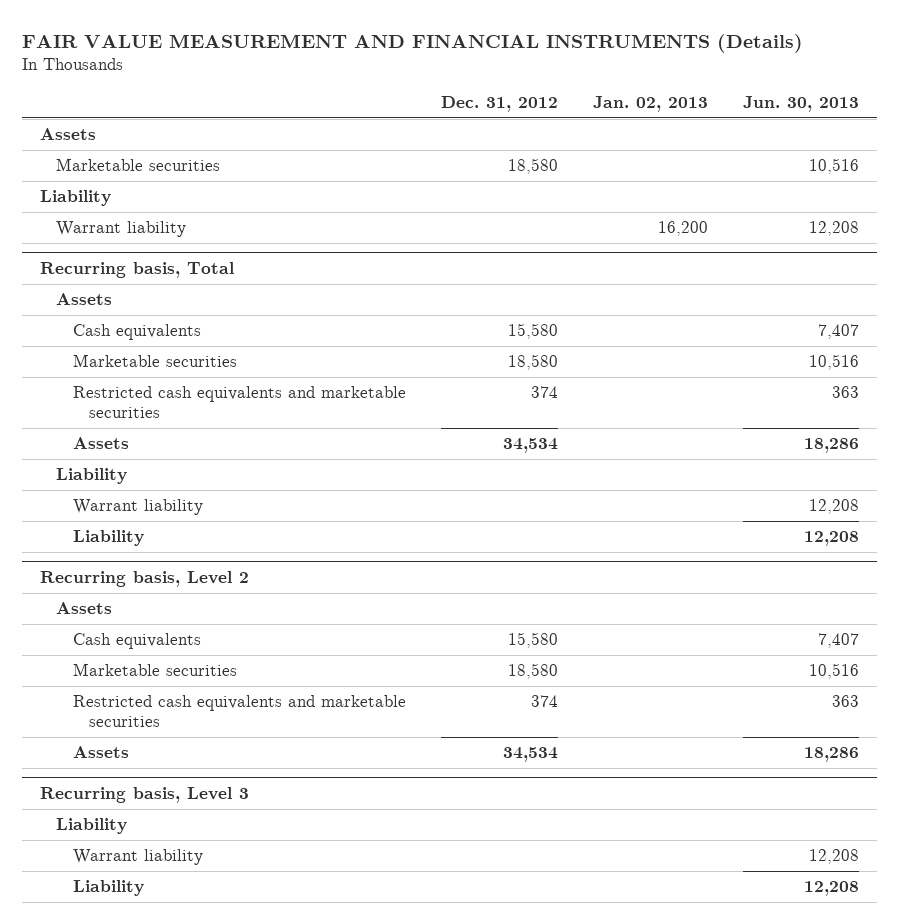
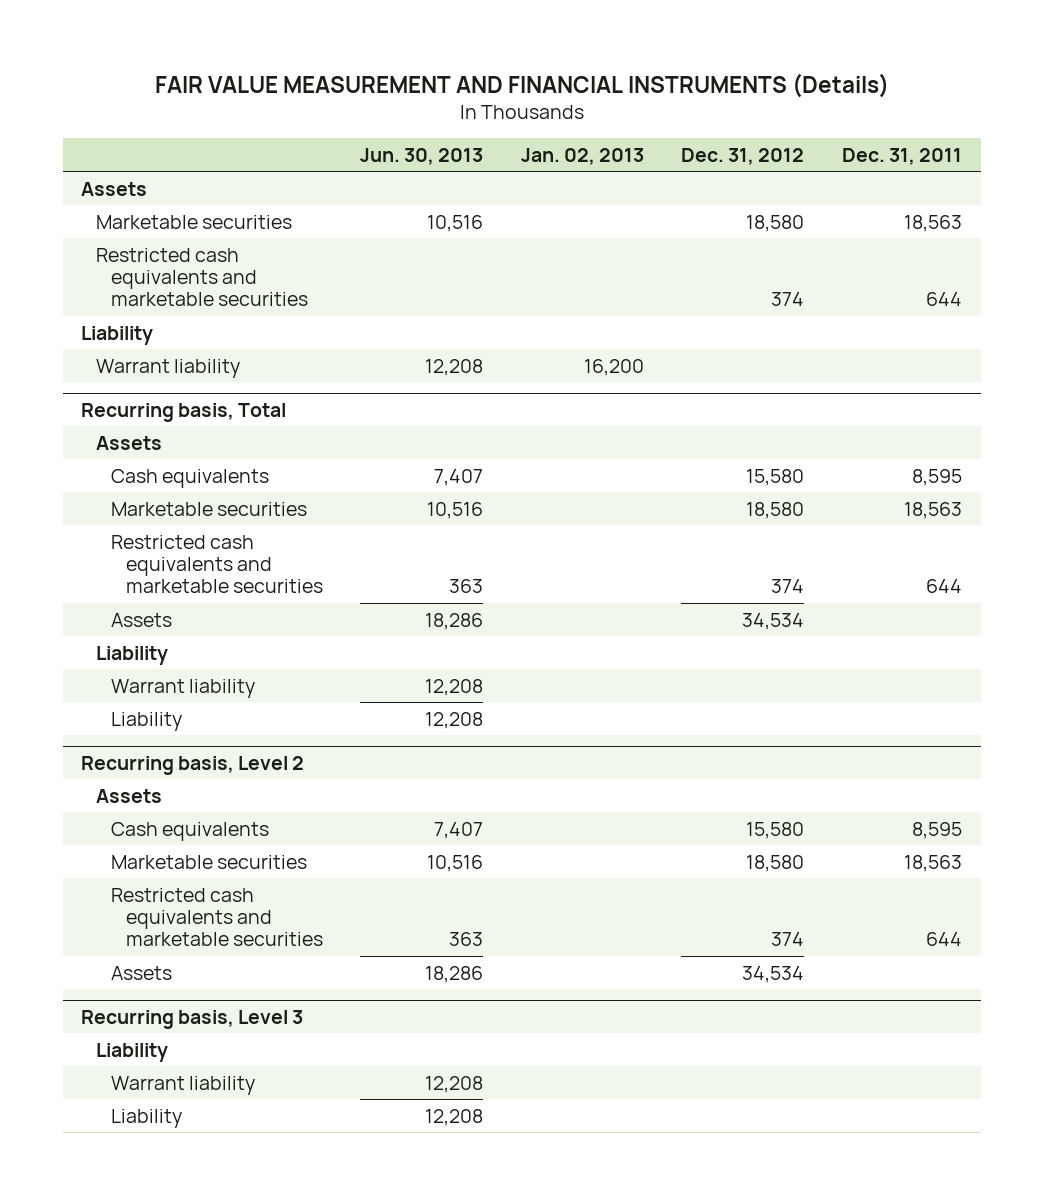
none -> [841,147,962,165] Dec. 31, 2011
none -> [96,247,308,307] Restricted cash equivalents and marketable securities

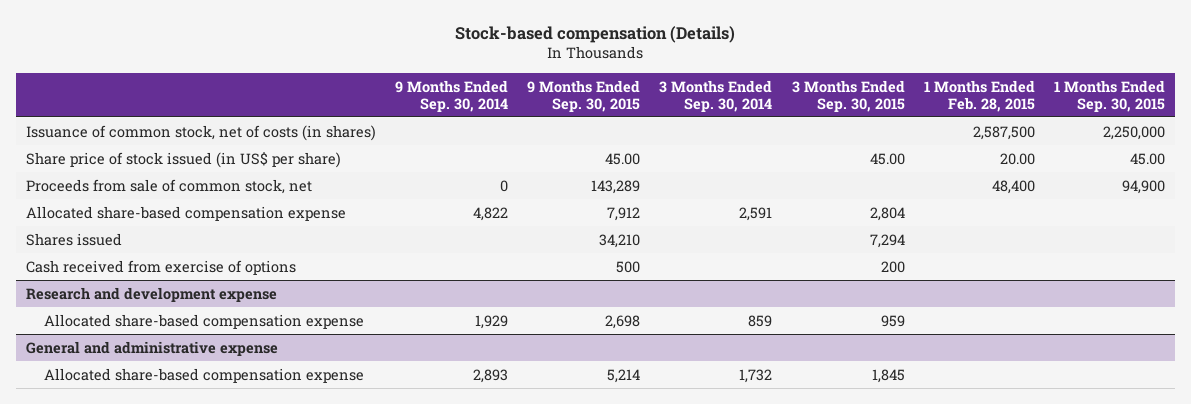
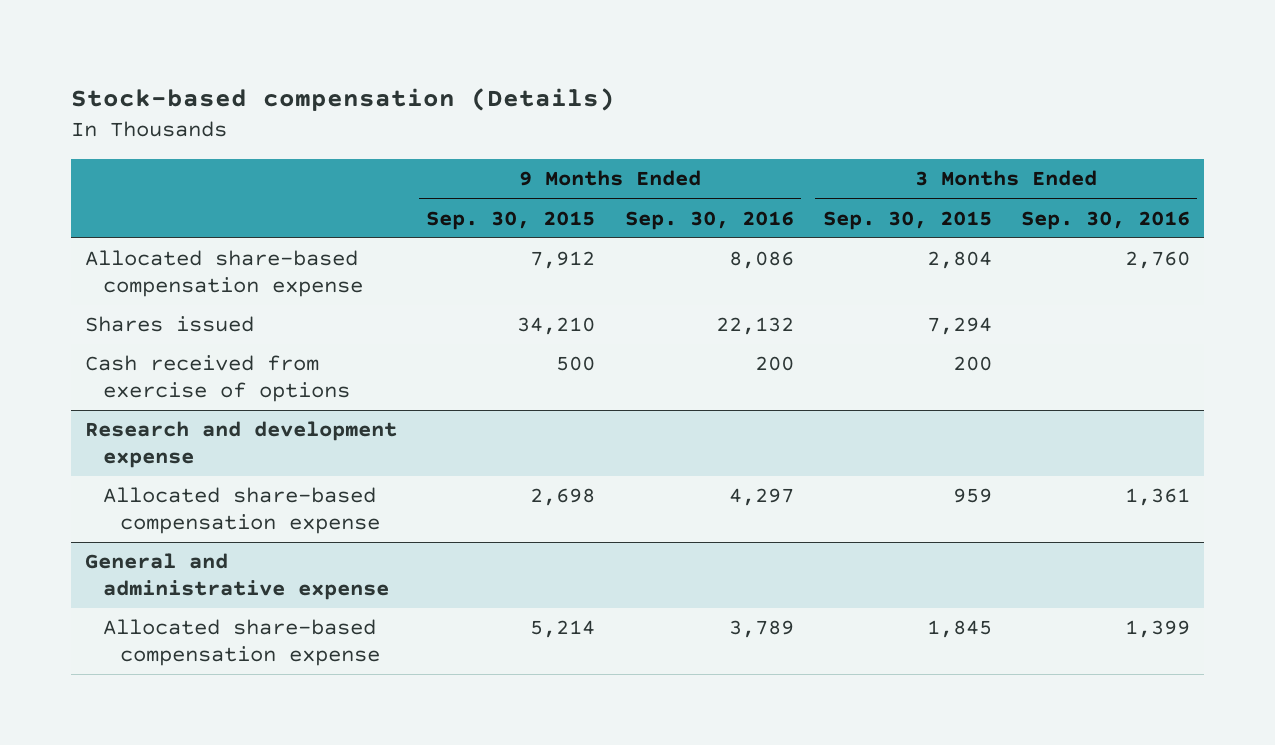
[395,79,509,112] 9 Months Ended Sep. 30, 2014 -> none
[659,79,773,112] 3 Months Ended Sep. 30, 2014 -> none
[923,79,1035,112] 1 Months Ended Feb. 28, 2015 -> none
[1054,79,1166,112] 1 Months Ended Sep. 30, 2015 -> none
none -> [624,210,794,230] Sep. 30, 2016
none -> [1020,210,1190,230] Sep. 30, 2016
[25,124,376,141] Issuance of common stock, net of costs (in shares) -> none
[25,151,341,168] Share price of stock issued (in US$ per share) -> none
[25,178,312,194] Proceeds from sale of common stock, net -> none

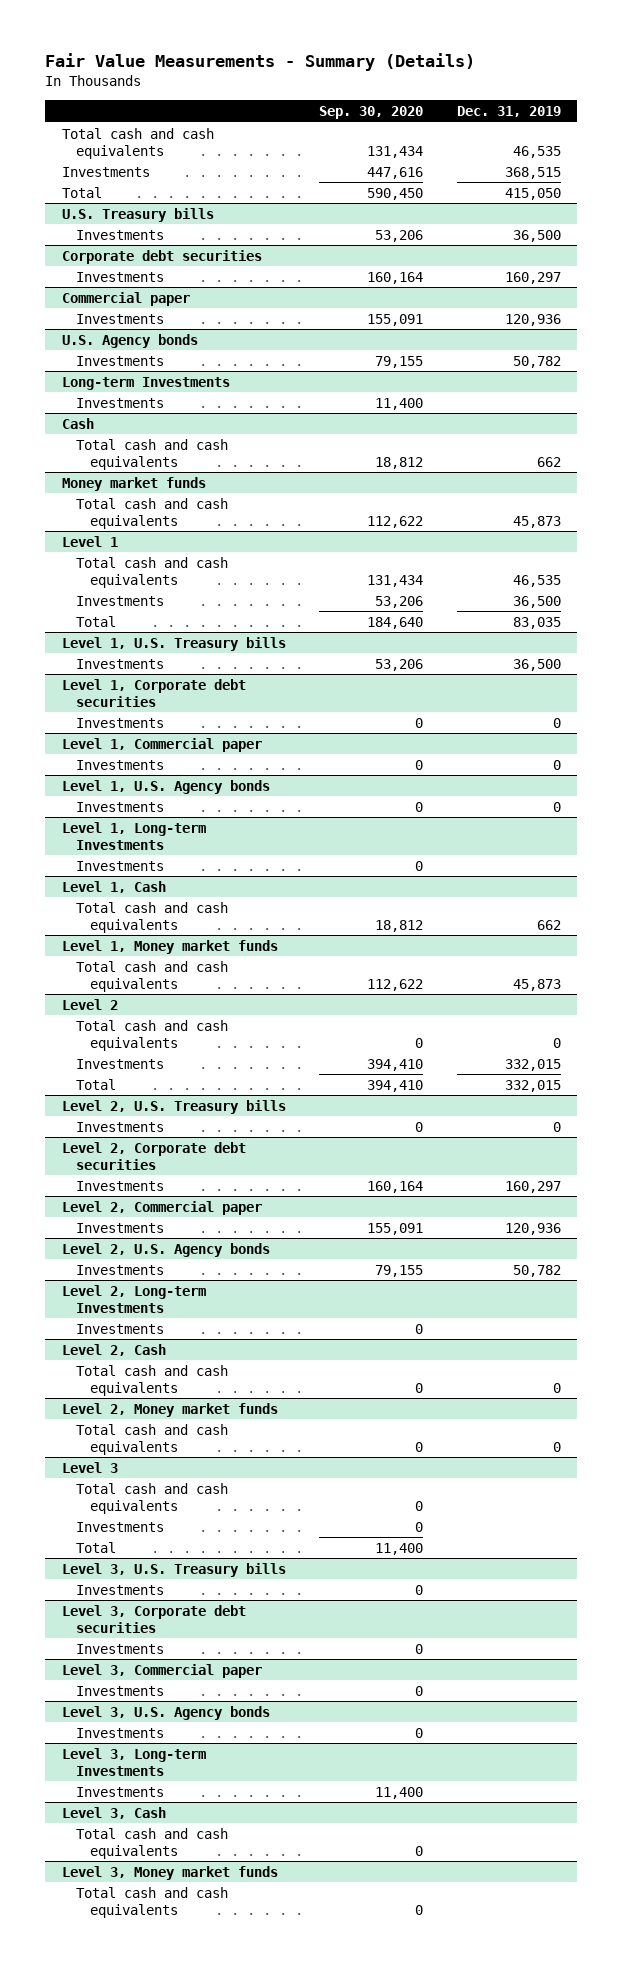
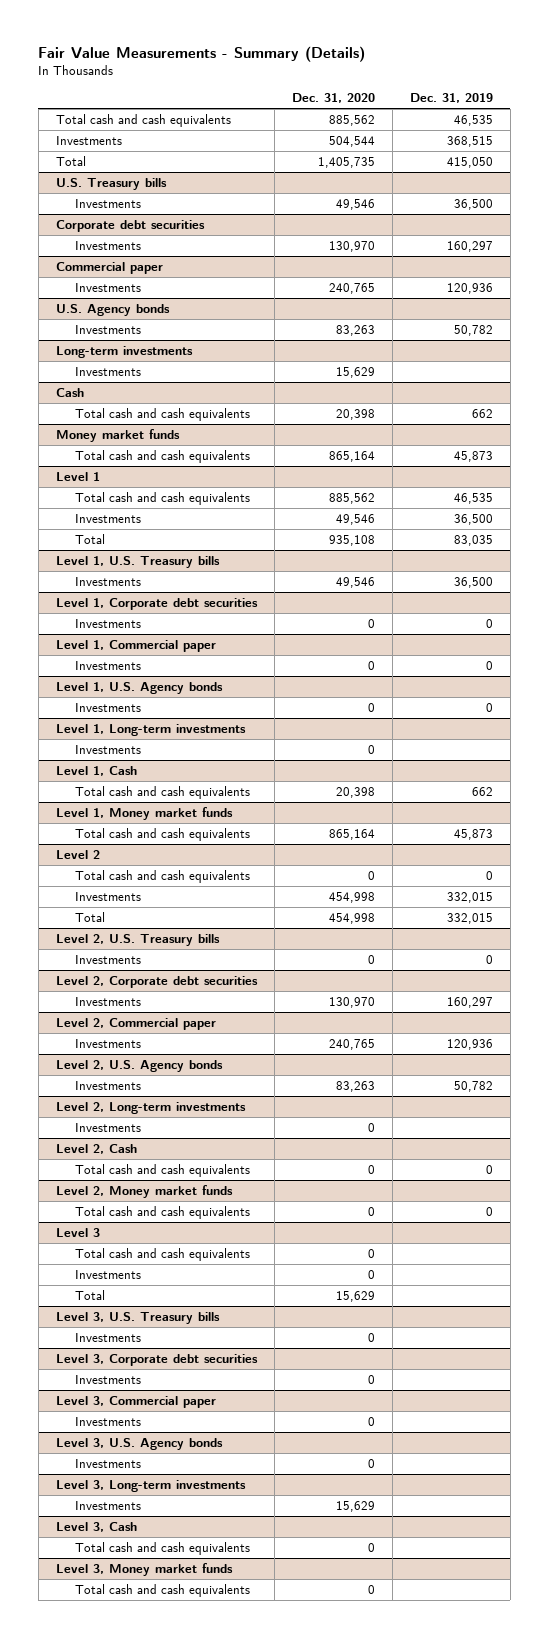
[319,106,424,120] Sep. 30, 2020 -> none
none -> [291,93,375,104] Dec. 31, 2020
[61,376,230,390] Long-term Investments -> [55,346,193,359] Long-term investments
[61,821,206,850] Level 1, Long-term Investments -> [55,724,246,737] Level 1, Long-term investments
[61,1284,206,1313] Level 2, Long-term Investments -> [55,1102,246,1115] Level 2, Long-term investments
[61,1747,206,1776] Level 3, Long-term Investments -> [55,1480,246,1493] Level 3, Long-term investments

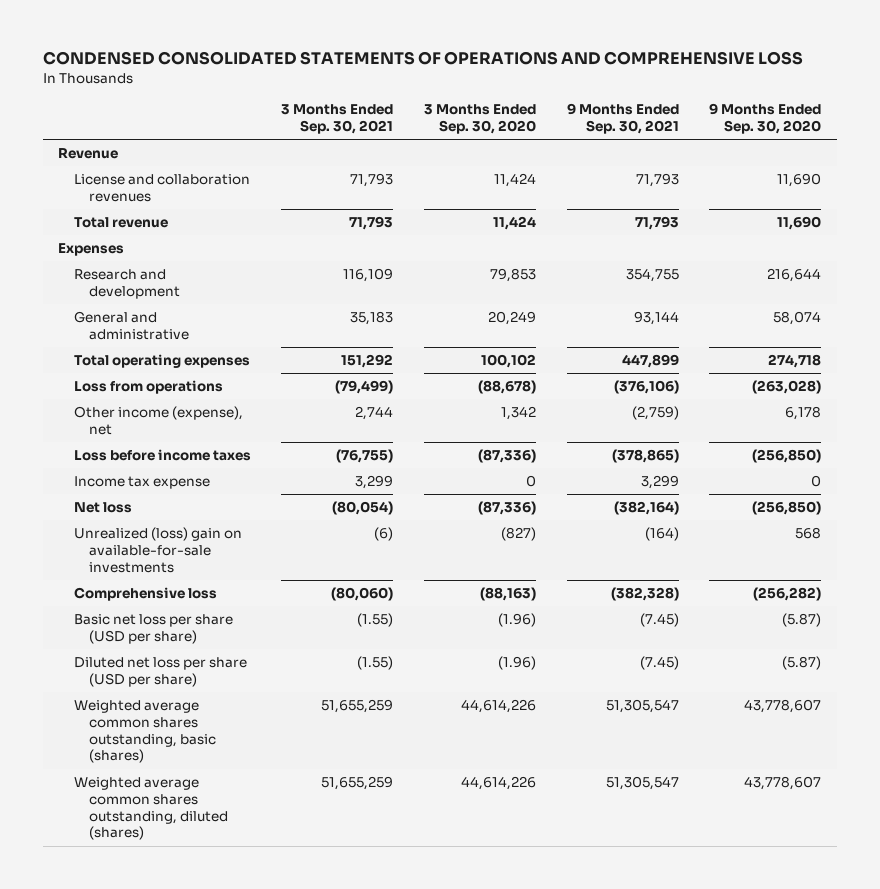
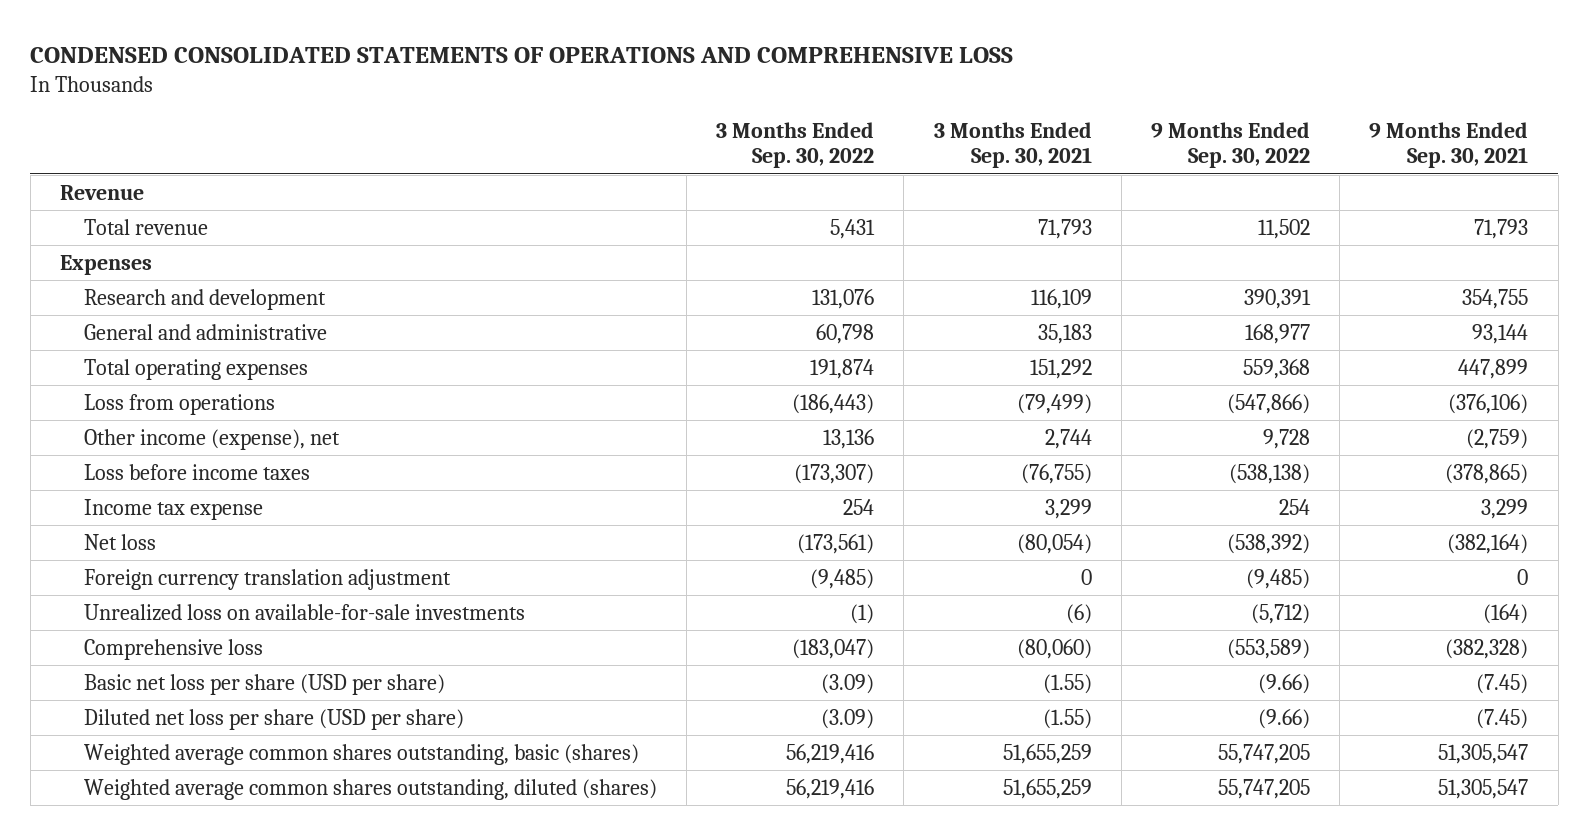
[424,104,537,135] 3 Months Ended Sep. 30, 2020 -> none
[709,103,822,135] 9 Months Ended Sep. 30, 2020 -> none
none -> [716,122,875,169] 3 Months Ended Sep. 30, 2022
none -> [1150,122,1310,169] 9 Months Ended Sep. 30, 2022
[73,174,250,202] License and collaboration revenues -> none
none -> [83,568,451,590] Foreign currency translation adjustment
[73,527,242,573] Unrealized (loss) gain on available-for-sale investments -> [83,603,525,621] Unrealized loss on available-for-sale investments

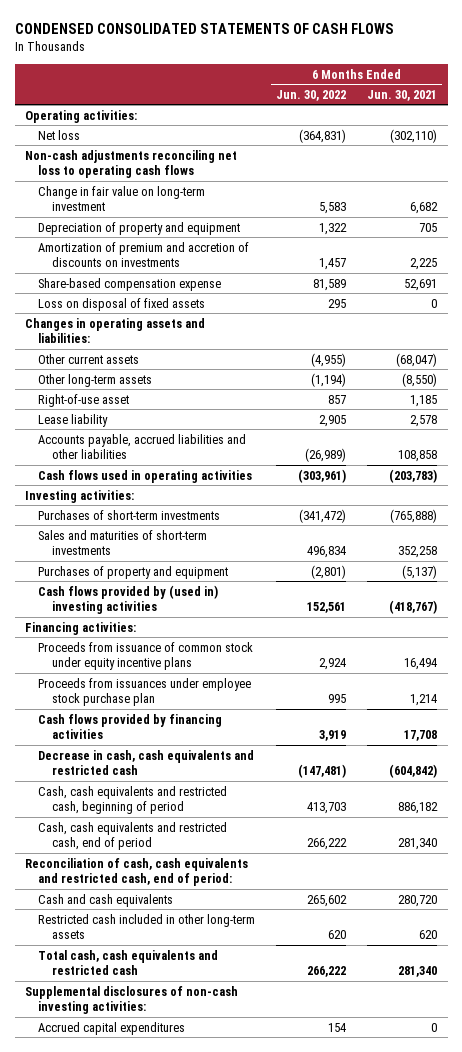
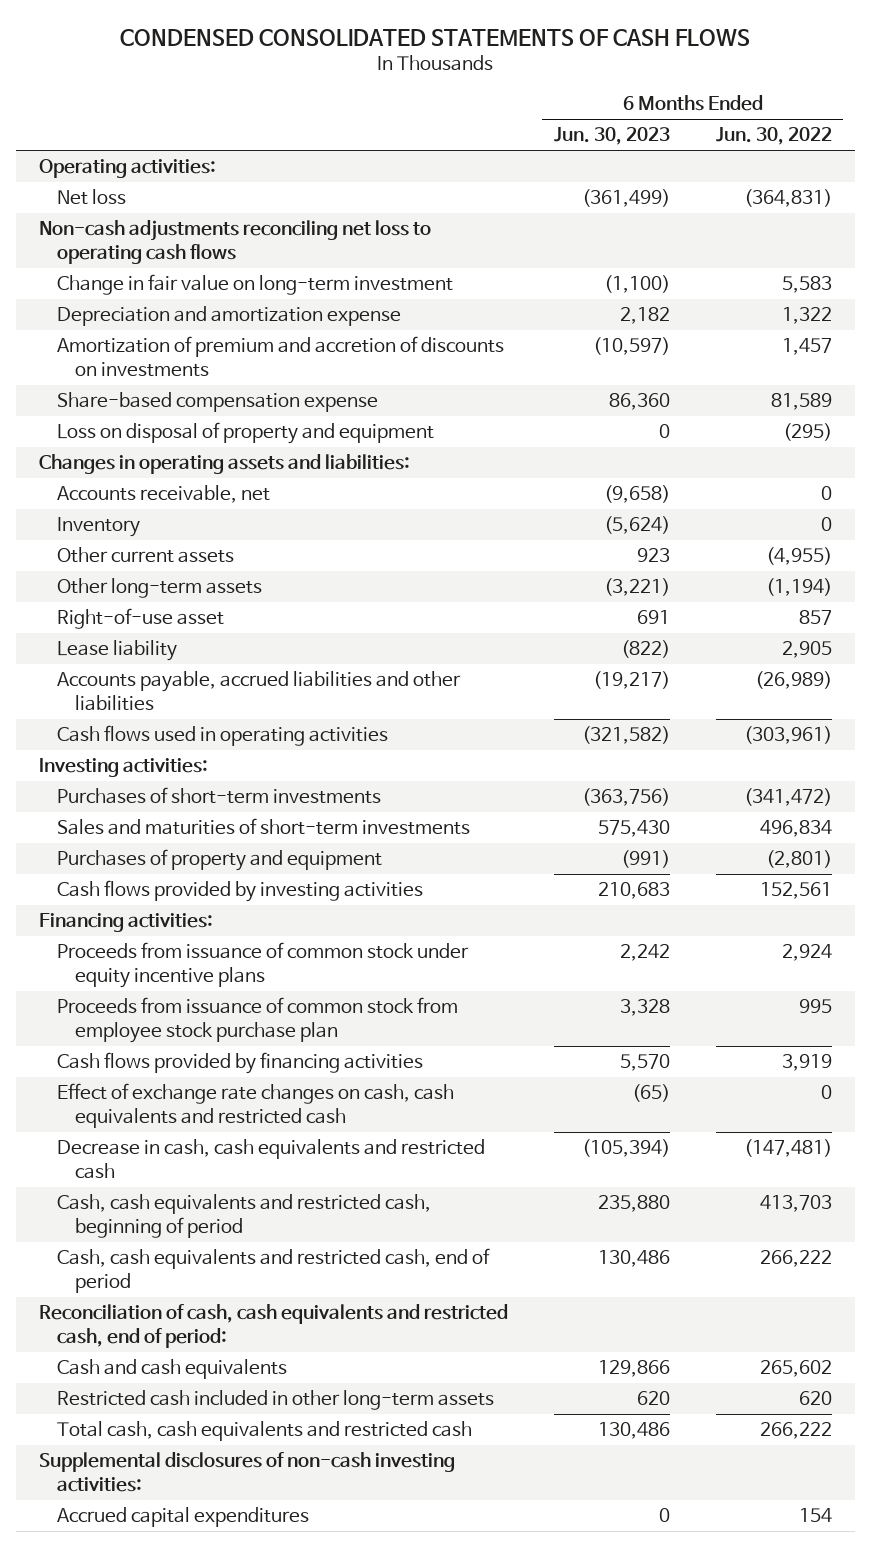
[367,89,438,101] Jun. 30, 2021 -> none
none -> [553,127,670,146] Jun. 30, 2023
[38,221,241,235] Depreciation of property and equipment -> [56,306,401,327] Depreciation and amortization expense
[38,297,206,311] Loss on disposal of fixed assets -> [56,422,434,445] Loss on disposal of property and equipment
[328,298,347,308] 295 -> [782,423,832,442] (295)
none -> [56,485,270,504] Accounts receivable, net
none -> [56,517,140,538] Inventory
[38,584,219,615] Cash flows provided by (used in) investing activities -> [56,880,423,903] Cash flows provided by investing activities
[38,677,252,707] Proceeds from issuances under employee stock purchase plan -> [56,997,458,1044] Proceeds from issuance of common stock from employee stock purchase plan
none -> [56,1083,454,1129] Effect of exchange rate changes on cash, cash equivalents and restricted cash

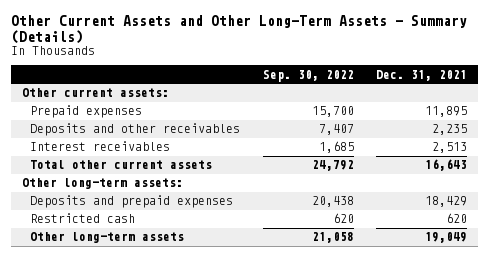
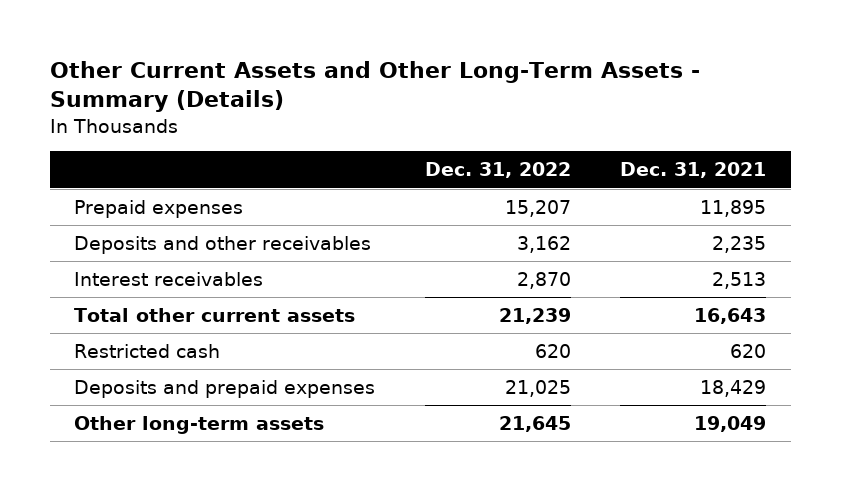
[262,69,354,82] Sep. 30, 2022 -> none
none -> [424,162,571,179] Dec. 31, 2022
[21,88,169,98] Other current assets: -> none
[21,178,183,190] Other long-term assets: -> none
[30,195,234,209] Deposits and prepaid expenses -> [74,379,376,398] Deposits and prepaid expenses

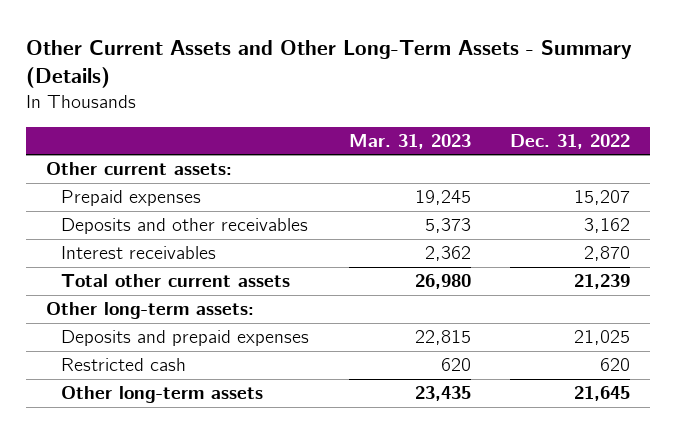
[620,162,767,179] Dec. 31, 2021 -> none
none -> [348,133,471,149] Mar. 31, 2023
none -> [45,162,232,176] Other current assets:
none -> [45,302,254,320] Other long-term assets:
[74,343,221,358] Restricted cash -> [61,358,187,372] Restricted cash

